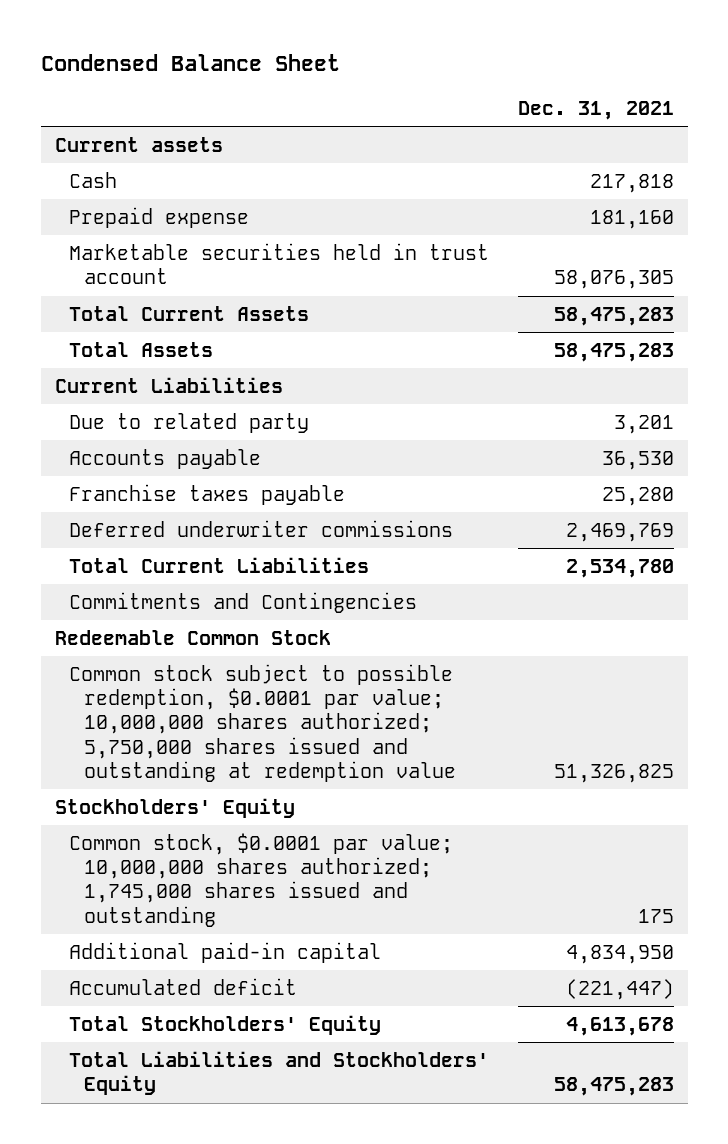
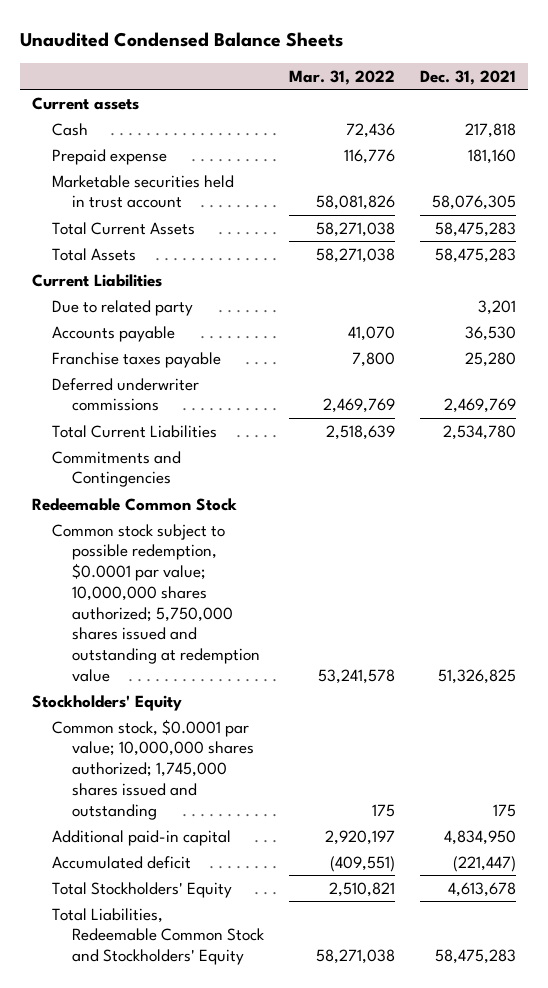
[40,53,340,71] Condensed Balance Sheet -> [19,32,343,48] Unaudited Condensed Balance Sheets
none -> [288,69,395,85] Mar. 31, 2022
[69,1050,490,1096] Total Liabilities and Stockholders' Equity -> [52,907,265,966] Total Liabilities, Redeemable Common Stock and Stockholders' Equity

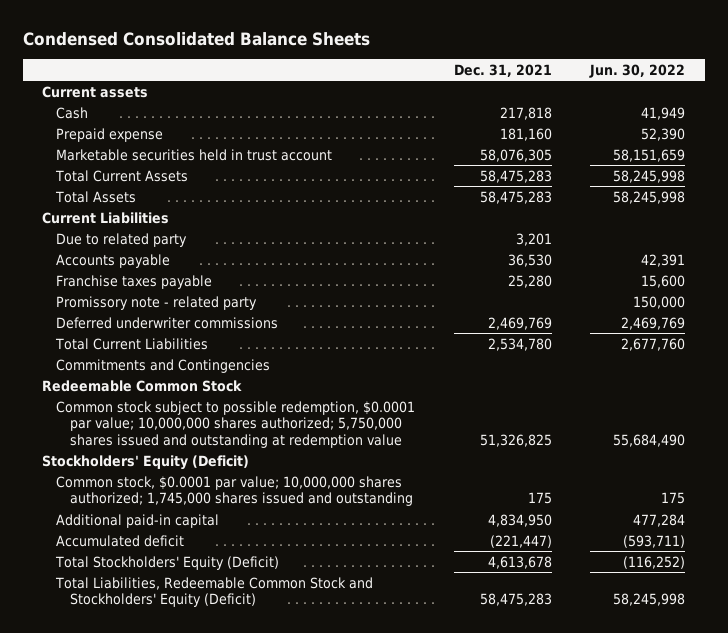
[19,32,343,48] Unaudited Condensed Balance Sheets -> [23,32,371,47] Condensed Consolidated Balance Sheets
[288,69,395,85] Mar. 31, 2022 -> none
none -> [589,63,686,78] Jun. 30, 2022
none -> [56,295,258,310] Promissory note - related party
[32,694,183,711] Stockholders' Equity -> [42,454,250,470] Stockholders' Equity (Deficit)
[52,881,233,898] Total Stockholders' Equity -> [55,555,280,570] Total Stockholders' Equity (Deficit)
[52,907,265,966] Total Liabilities, Redeemable Common Stock and Stockholders' Equity -> [55,576,374,608] Total Liabilities, Redeemable Common Stock and Stockholders' Equity (Deficit)

